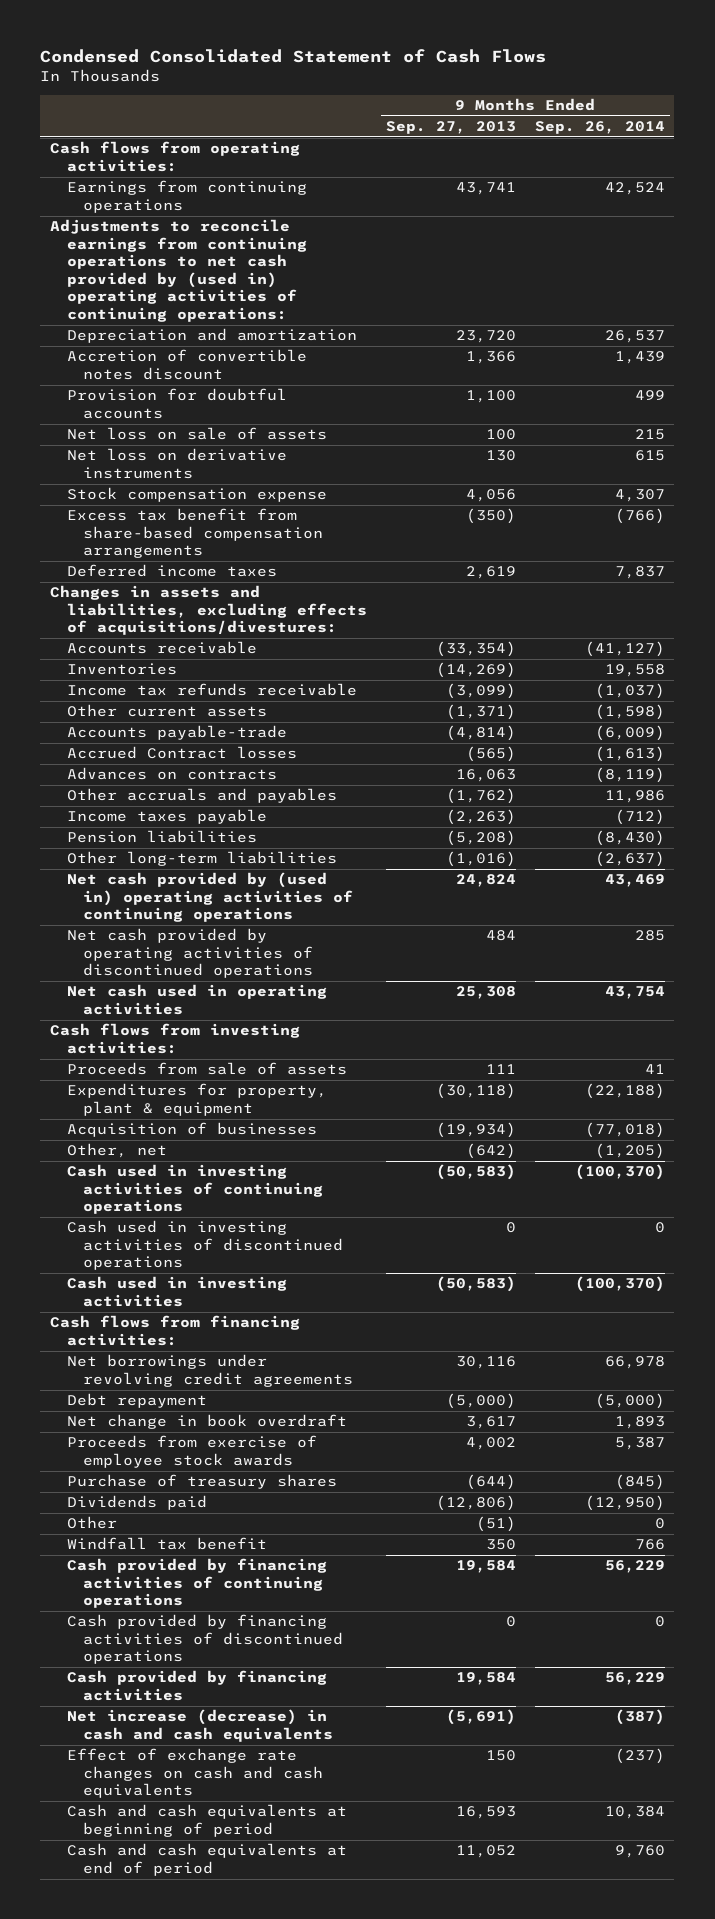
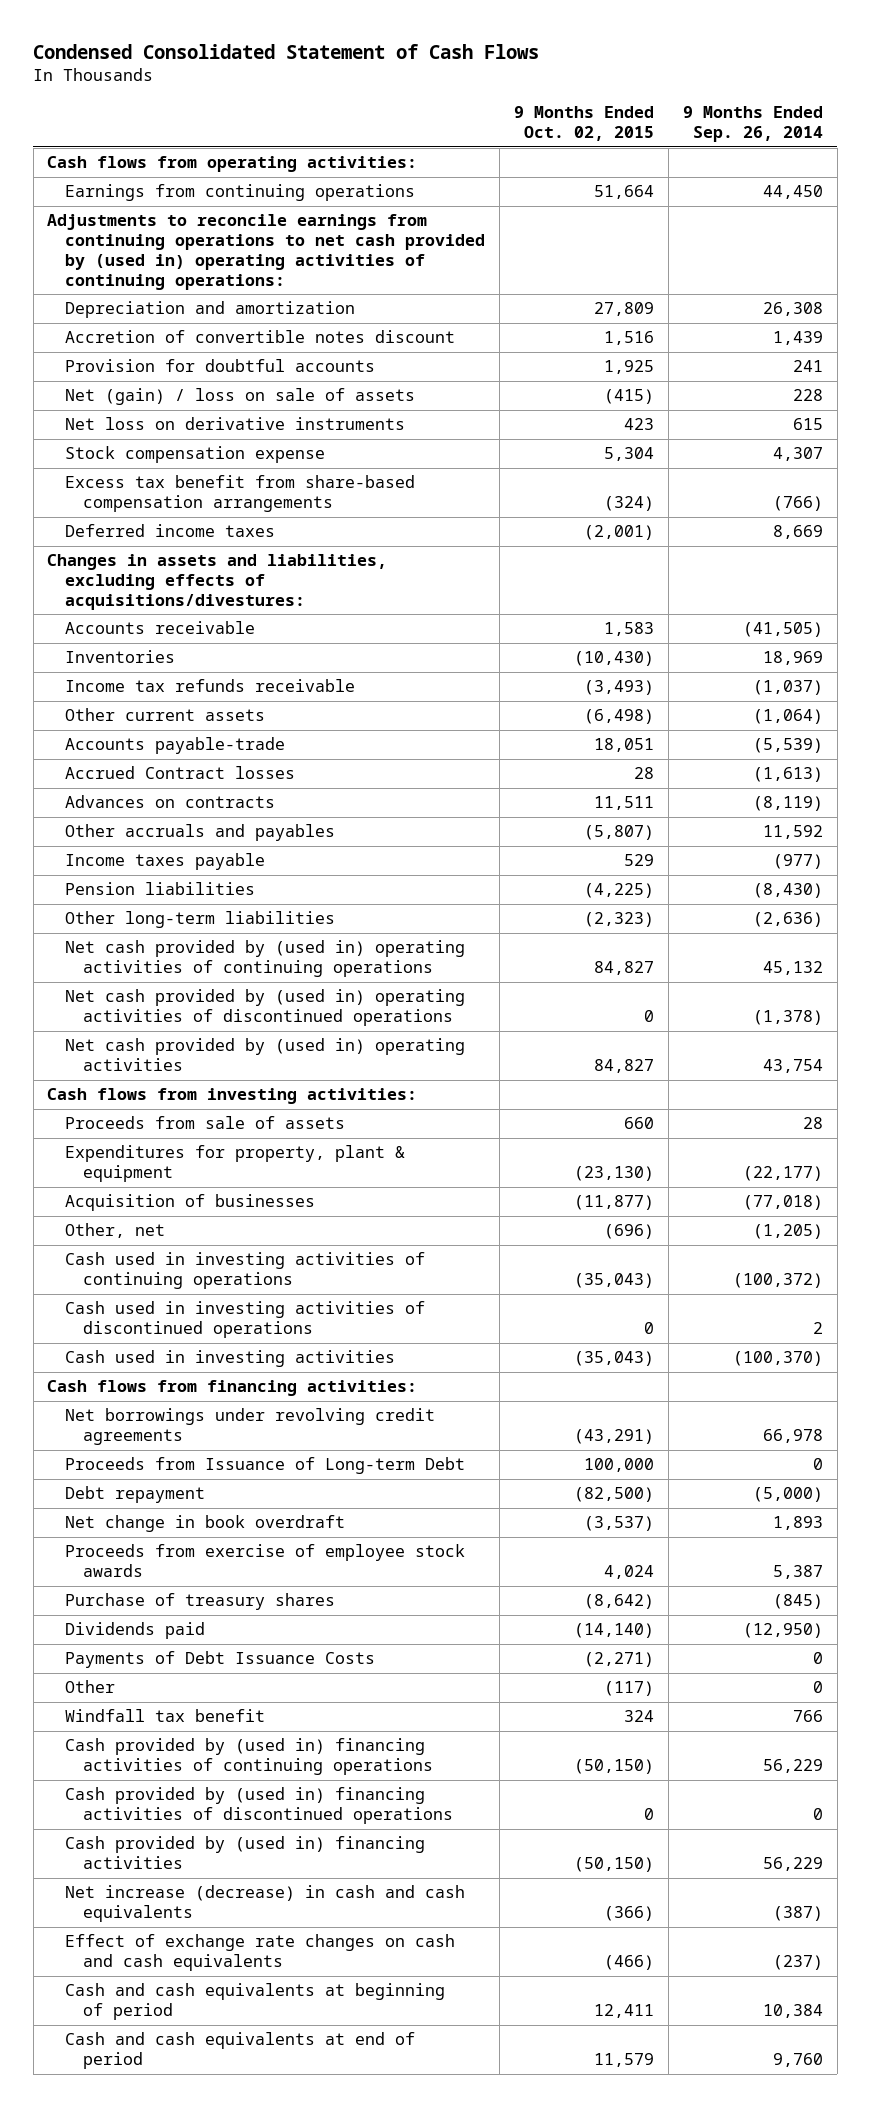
[385,121,516,135] Sep. 27, 2013 -> none
none -> [514,106,655,142] 9 Months Ended Oct. 02, 2015
[604,182,665,196] 42,524 -> [762,185,823,200] 44,450
[604,330,665,344] 26,537 -> [762,302,823,317] 26,308
[634,390,665,401] 499 -> [792,360,823,373] 241
[66,427,327,441] Net loss on sale of assets -> [65,388,416,406] Net (gain) / loss on sale of assets
[634,429,665,441] 215 -> [792,389,823,402] 228
[614,566,665,580] 7,837 -> [772,525,823,540] 8,669
[584,641,665,658] (41,127) -> [742,622,823,638] (41,505)
[604,664,665,678] 19,558 -> [762,651,823,666] 18,969
[594,704,665,721] (1,598) -> [752,709,823,725] (1,064)
[594,725,665,742] (6,009) -> [752,738,823,754] (5,539)
[604,790,665,804] 11,986 -> [762,825,823,840] 11,592
[614,809,665,826] (712) -> [772,854,823,870] (977)
[594,851,665,868] (2,637) -> [752,912,823,928] (2,636)
[604,874,665,888] 43,469 -> [762,961,823,976] 45,132
[66,928,314,979] Net cash provided by operating activities of discontinued operations -> [65,989,466,1027] Net cash provided by (used in) operating activities of discontinued operations
[634,930,665,942] 285 -> [752,1010,823,1026] (1,378)
[66,984,327,1015] Net cash used in operating activities -> [65,1038,466,1072] Net cash provided by (used in) operating activities
[644,1064,665,1075] 41 -> [802,1117,823,1130] 28
[584,1083,665,1100] (22,188) -> [742,1166,823,1182] (22,177)
[574,1164,665,1181] (100,370) -> [732,1273,823,1289] (100,372)
[654,1222,665,1234] 0 -> [812,1322,823,1335] 2
none -> [65,1457,466,1475] Proceeds from Issuance of Long-term Debt
none -> [65,1651,376,1669] Payments of Debt Issuance Costs
[66,1558,327,1609] Cash provided by financing activities of continuing operations -> [65,1738,434,1776] Cash provided by (used in) financing activities of continuing operations
[66,1614,344,1665] Cash provided by financing activities of discontinued operations -> [65,1787,454,1825] Cash provided by (used in) financing activities of discontinued operations
[66,1670,327,1701] Cash provided by financing activities -> [65,1836,426,1870] Cash provided by (used in) financing activities

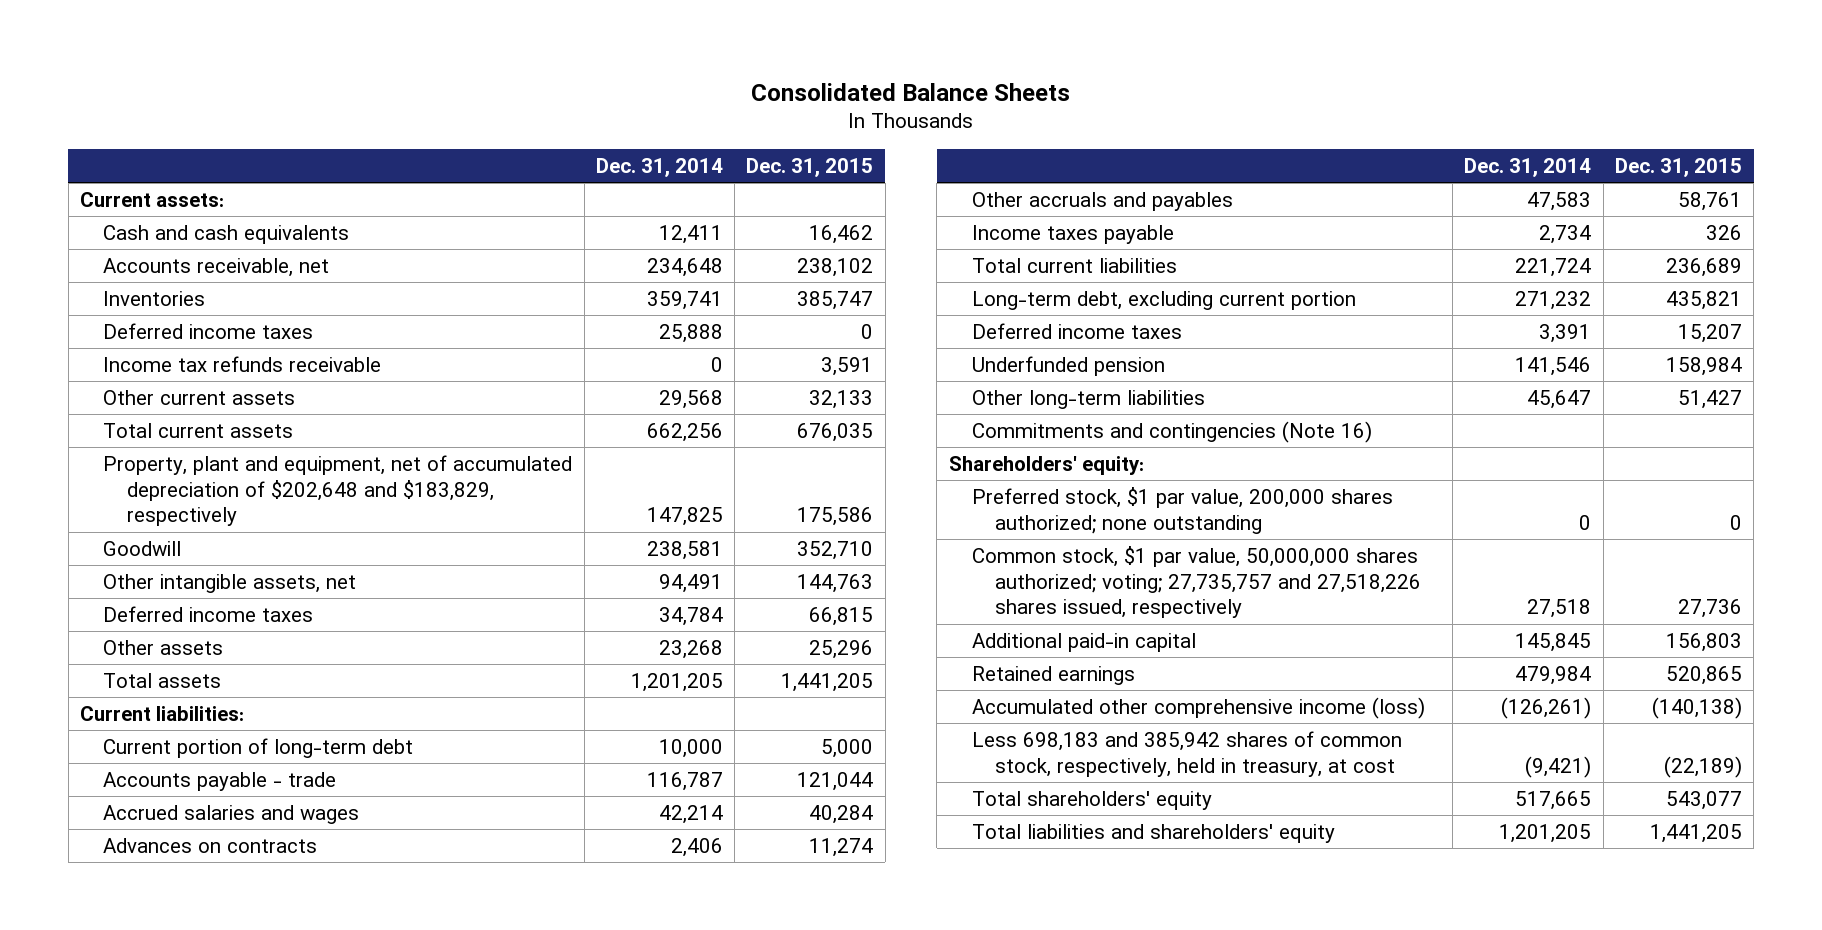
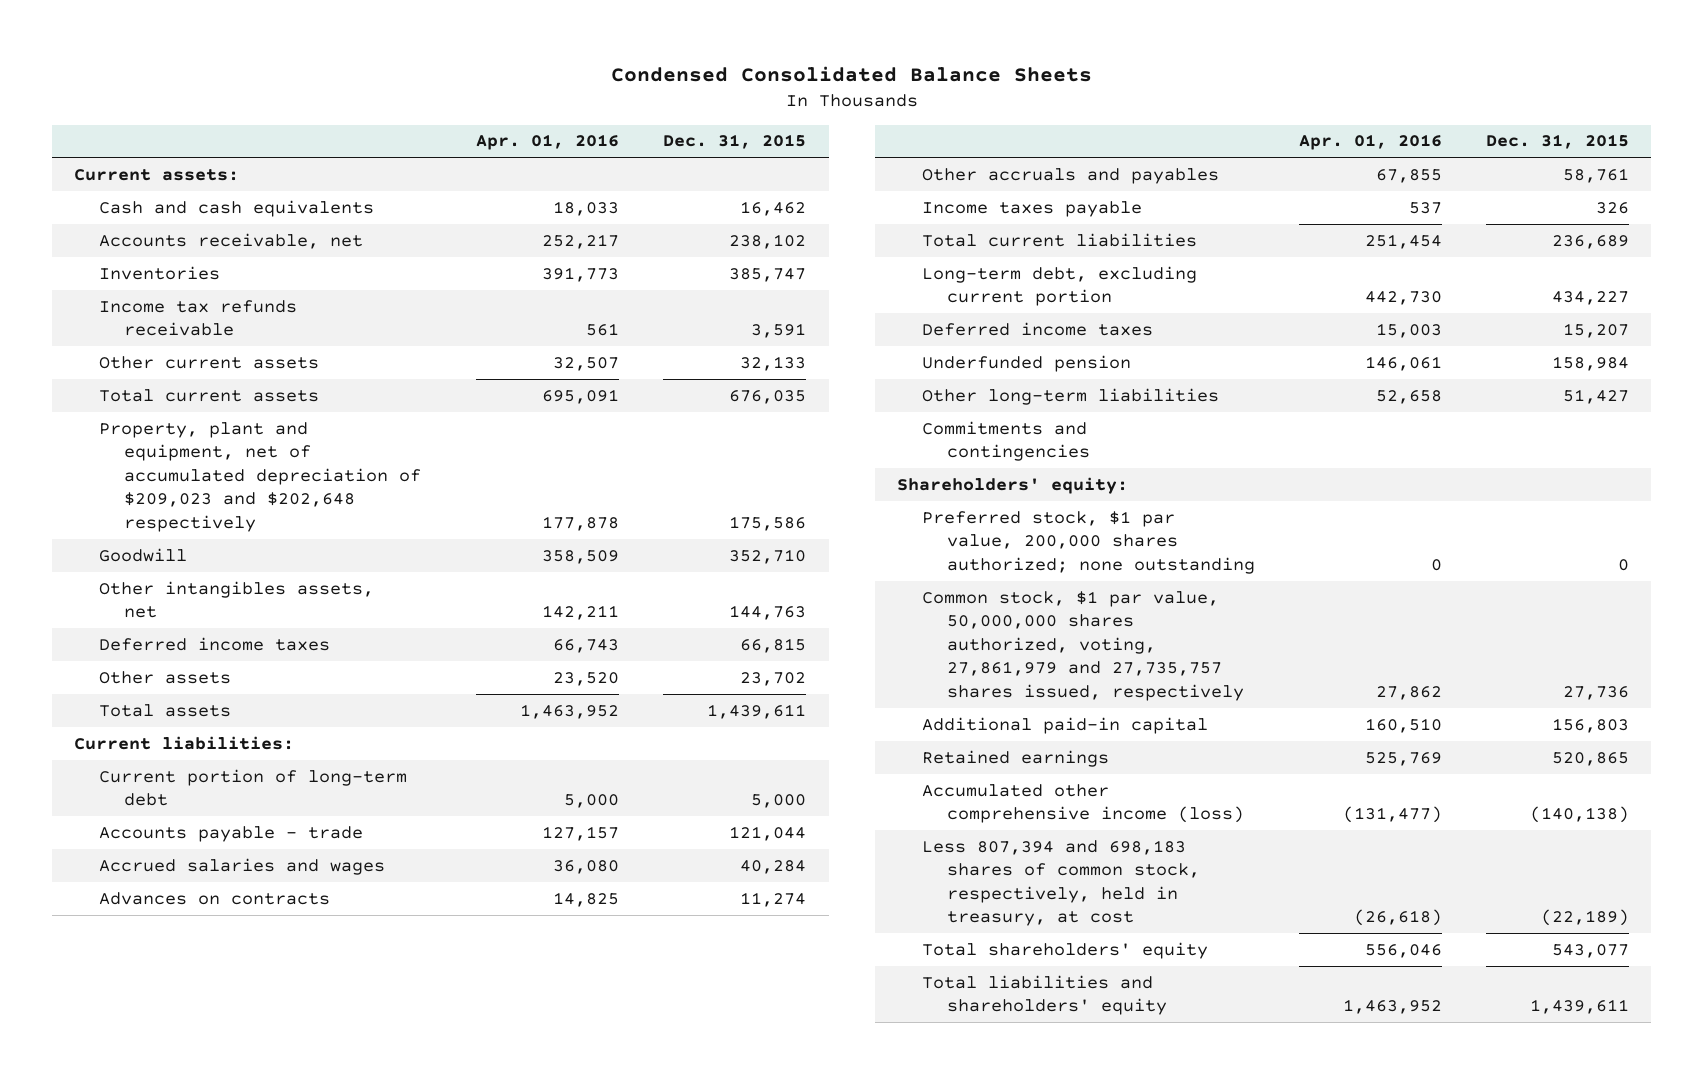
[750,82,1070,101] Consolidated Balance Sheets -> [610,66,1092,83] Condensed Consolidated Balance Sheets
[595,157,723,177] Dec. 31, 2014 -> none
none -> [476,134,620,151] Apr. 01, 2016
[103,322,314,339] Deferred income taxes -> none
[103,454,573,527] Property, plant and equipment, net of accumulated depreciation of $202,648 and $183,829, respectively -> [99,421,422,532] Property, plant and equipment, net of accumulated depreciation of $209,023 and $202,648 respectively
[103,573,357,593] Other intangible assets, net -> [99,580,375,619] Other intangibles assets, net
[809,639,874,659] 25,296 -> [740,671,807,686] 23,702
[781,672,874,692] 1,441,205 -> [707,703,807,719] 1,439,611
[1665,290,1742,310] 435,821 -> [1552,291,1630,306] 434,227
[971,420,1372,443] Commitments and contingencies (Note 16) -> [922,420,1090,462] Commitments and contingencies
[971,545,1422,619] Common stock, $1 par value, 50,000,000 shares authorized; voting; 27,735,757 and 27,518,226 shares issued, respectively -> [922,590,1244,701] Common stock, $1 par value, 50,000,000 shares authorized, voting, 27,861,979 and 27,735,757 shares issued, respectively
[971,730,1402,777] Less 698,183 and 385,942 shares of common stock, respectively, held in treasury, at cost -> [922,839,1200,927] Less 807,394 and 698,183 shares of common stock, respectively, held in treasury, at cost
[1649,823,1742,843] 1,441,205 -> [1530,999,1630,1015] 1,439,611

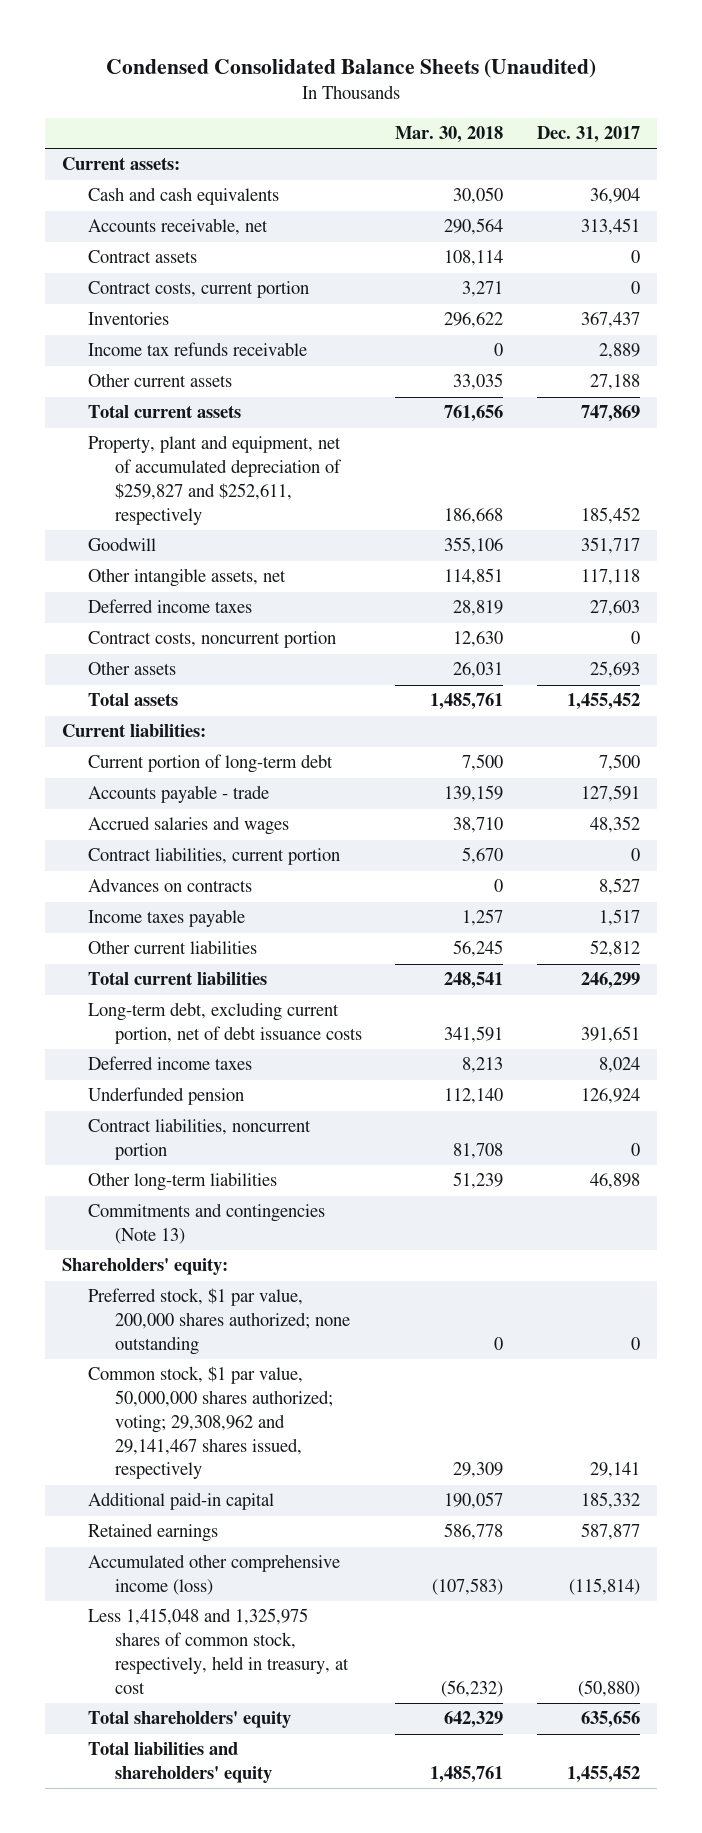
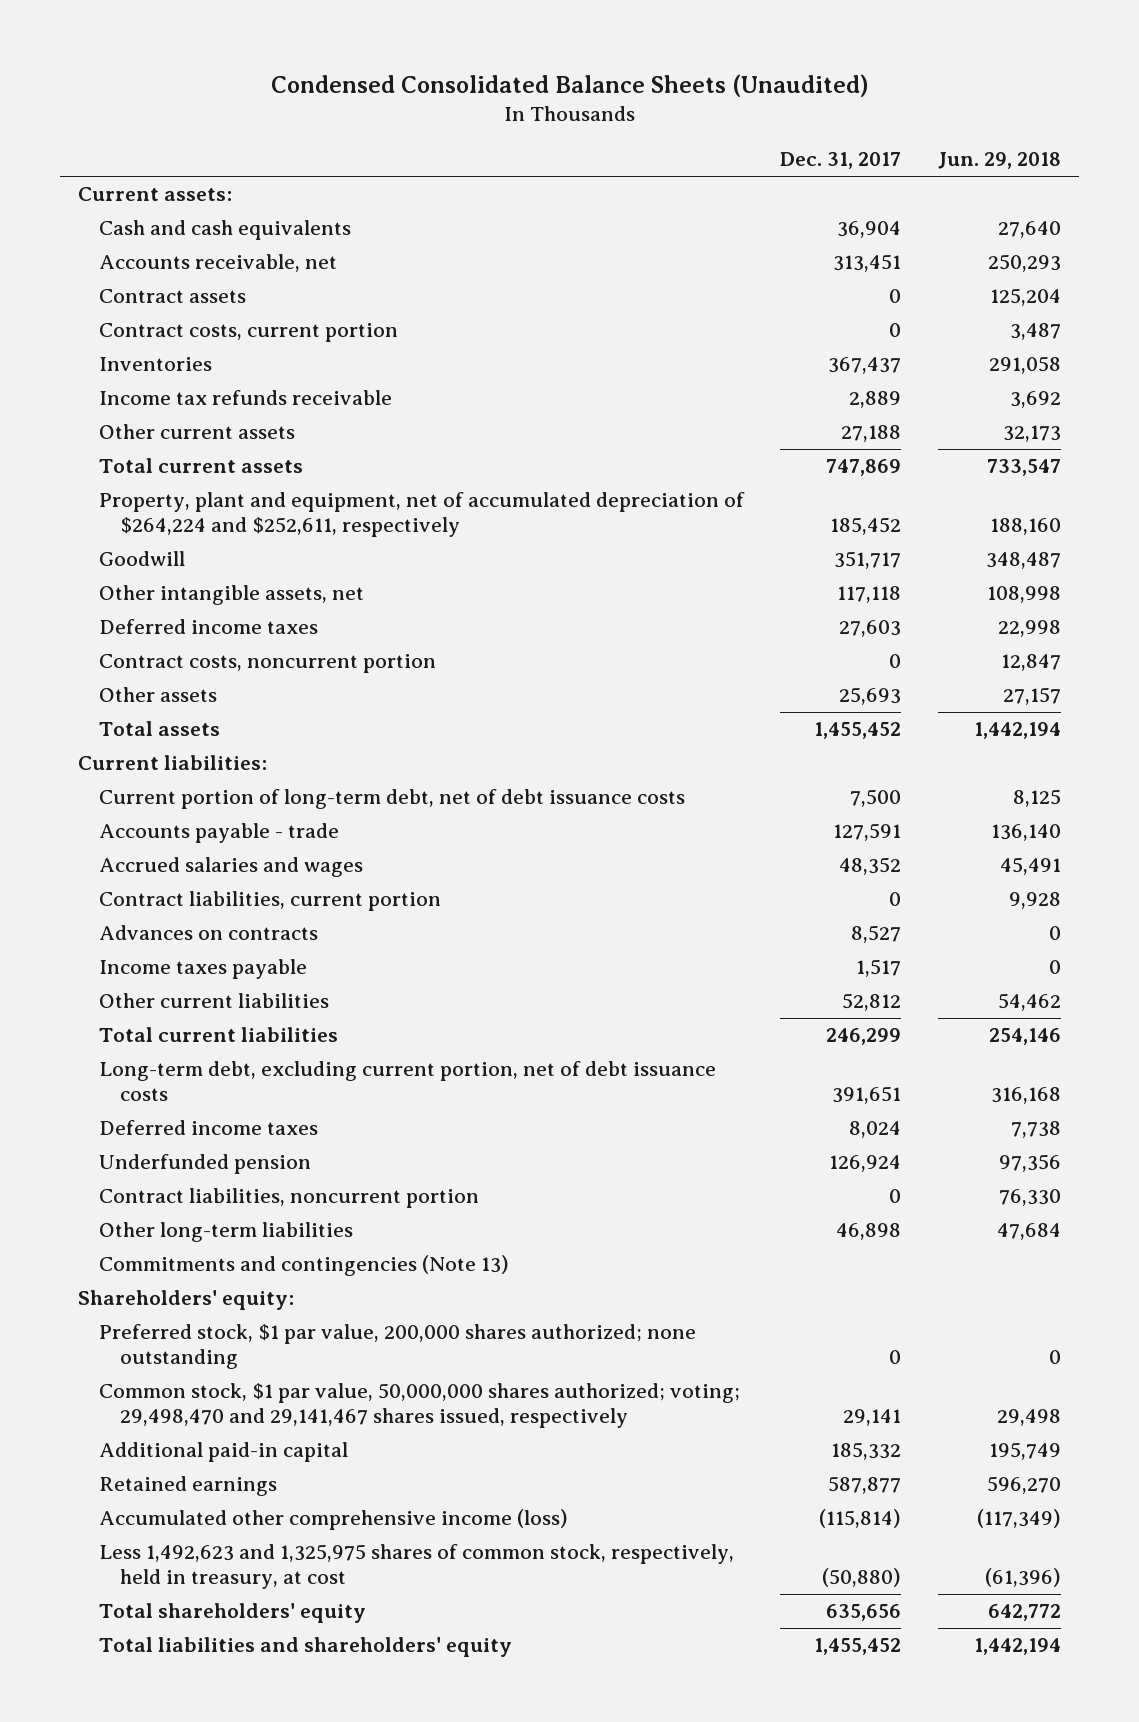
[395,126,504,144] Mar. 30, 2018 -> none
none -> [937,152,1061,170] Jun. 29, 2018
[88,435,342,525] Property, plant and equipment, net of accumulated depreciation of $259,827 and $252,611, respectively -> [99,492,746,538] Property, plant and equipment, net of accumulated depreciation of $264,224 and $252,611, respectively
[88,754,334,774] Current portion of long-term debt -> [99,789,686,810] Current portion of long-term debt, net of debt issuance costs
[88,1366,333,1480] Common stock, $1 par value, 50,000,000 shares authorized; voting; 29,308,962 and 29,141,467 shares issued, respectively -> [99,1383,741,1429] Common stock, $1 par value, 50,000,000 shares authorized; voting; 29,498,470 and 29,141,467 shares issued, respectively
[88,1608,349,1694] Less 1,415,048 and 1,325,975 shares of common stock, respectively, held in treasury, at cost -> [99,1544,735,1590] Less 1,492,623 and 1,325,975 shares of common stock, respectively, held in treasury, at cost

